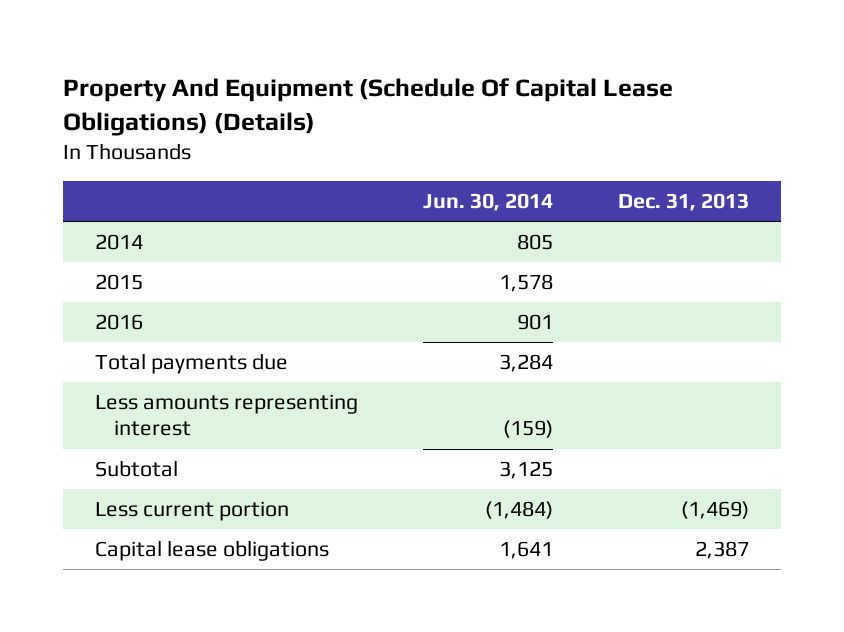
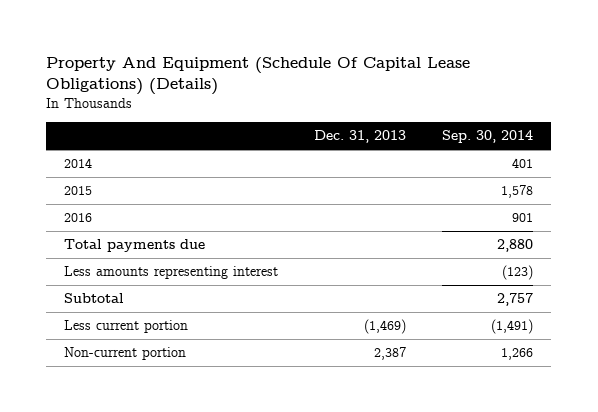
[422,192,553,211] Jun. 30, 2014 -> none
none -> [442,130,534,144] Sep. 30, 2014
[95,540,330,562] Capital lease obligations -> [64,347,187,361] Non-current portion

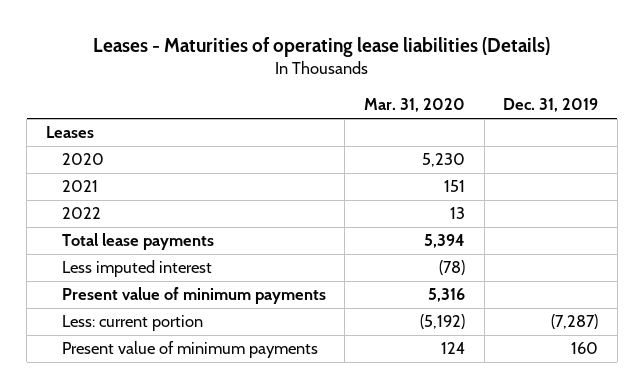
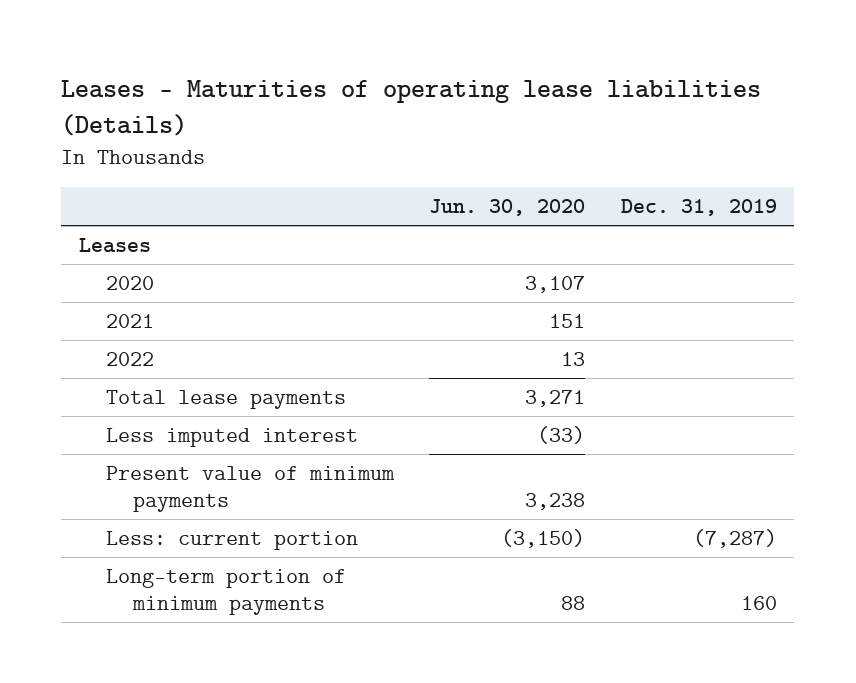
[363,98,465,113] Mar. 31, 2020 -> none
none -> [429,199,586,217] Jun. 30, 2020
[61,341,318,359] Present value of minimum payments -> [106,569,347,616] Long-term portion of minimum payments

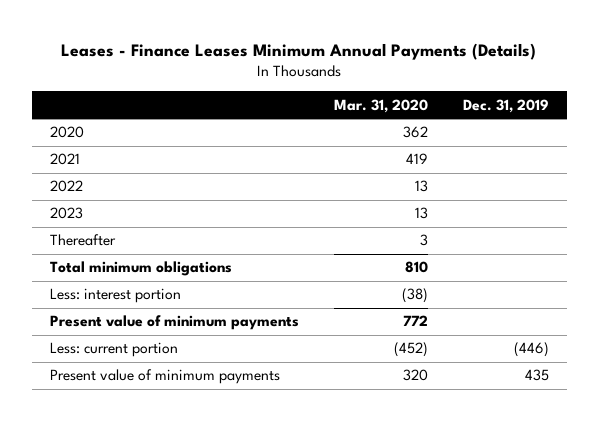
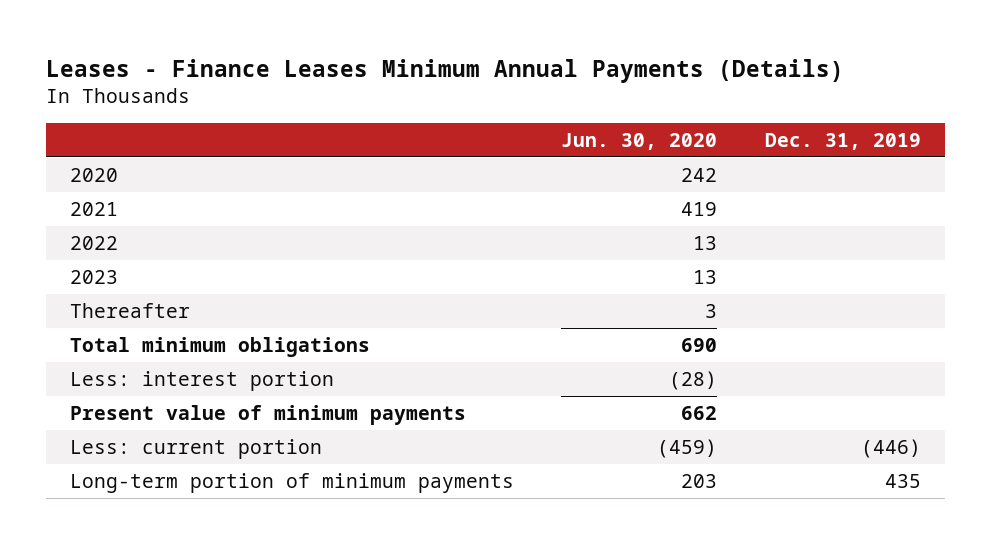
[333,98,428,113] Mar. 31, 2020 -> none
none -> [561,132,718,150] Jun. 30, 2020
[49,369,280,385] Present value of minimum payments -> [69,472,514,493] Long-term portion of minimum payments

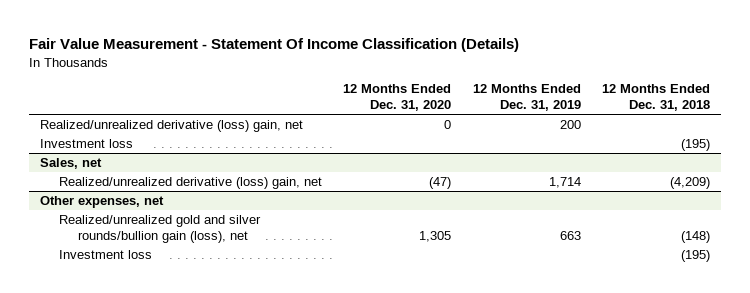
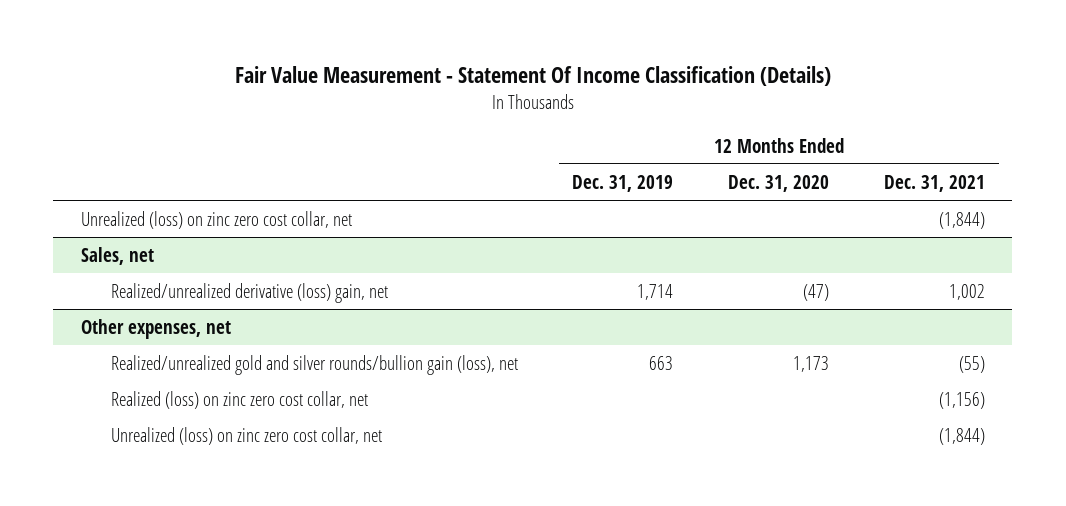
[602,84,711,112] 12 Months Ended Dec. 31, 2018 -> none
none -> [883,174,985,192] Dec. 31, 2021
[40,120,304,133] Realized/unrealized derivative (loss) gain, net -> none
[40,139,134,149] Investment loss -> none
none -> [80,210,352,229] Unrealized (loss) on zinc zero cost collar, net
[58,250,152,260] Investment loss -> none
[419,230,452,242] 1,305 -> [793,355,830,372] 1,173
none -> [110,390,368,409] Realized (loss) on zinc zero cost collar, net
none -> [110,426,382,445] Unrealized (loss) on zinc zero cost collar, net

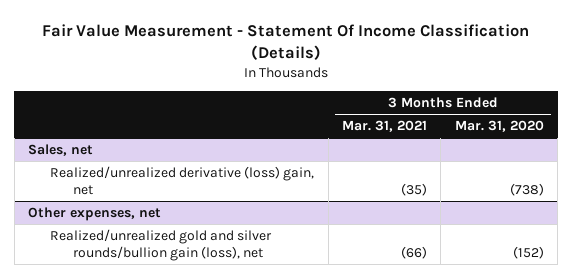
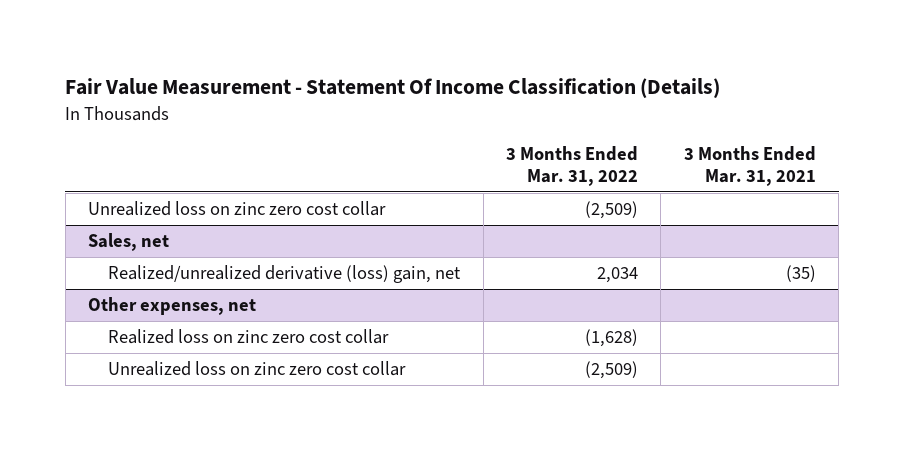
[454,120,544,133] Mar. 31, 2020 -> none
none -> [506,146,639,187] 3 Months Ended Mar. 31, 2022
none -> [88,201,387,217] Unrealized loss on zinc zero cost collar
[50,228,273,261] Realized/unrealized gold and silver rounds/bullion gain (loss), net -> none
none -> [108,329,390,345] Realized loss on zinc zero cost collar
none -> [108,361,407,377] Unrealized loss on zinc zero cost collar

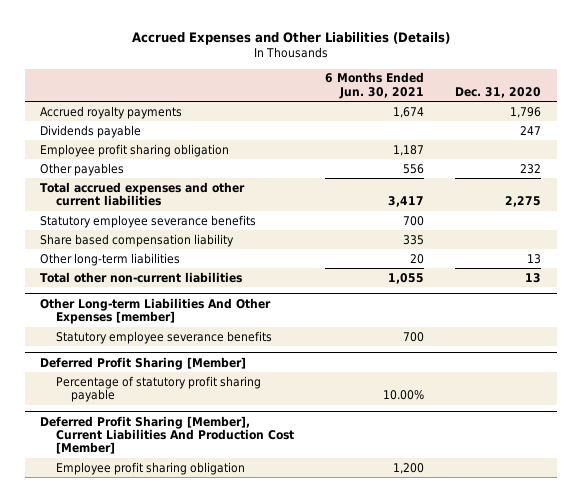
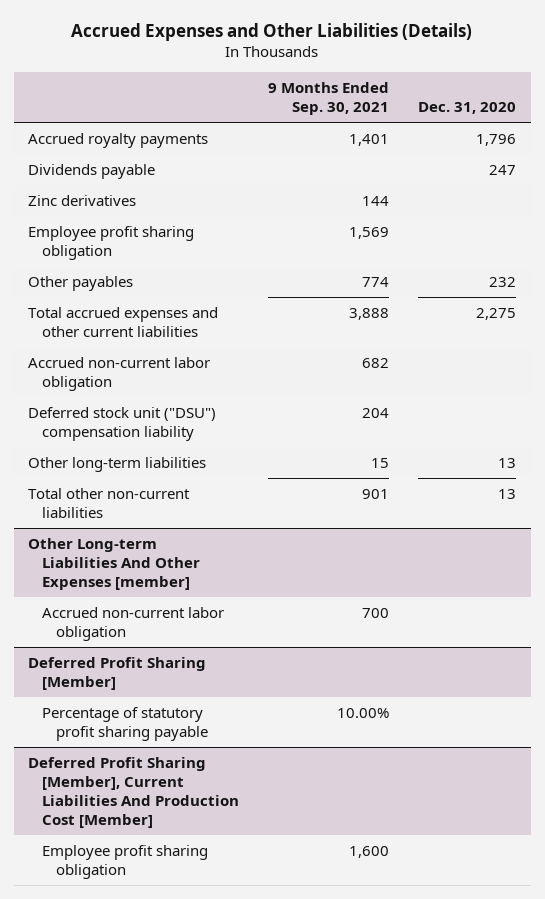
[324,72,424,99] 6 Months Ended Jun. 30, 2021 -> none
none -> [268,82,390,116] 9 Months Ended Sep. 30, 2021
none -> [28,194,137,206] Zinc derivatives
[40,214,257,228] Statutory employee severance benefits -> none
none -> [28,356,211,391] Accrued non-current labor obligation
[40,233,235,247] Share based compensation liability -> [28,406,217,441] Deferred stock unit ("DSU") compensation liability
[55,330,272,344] Statutory employee severance benefits -> none
none -> [42,606,225,641] Accrued non-current labor obligation

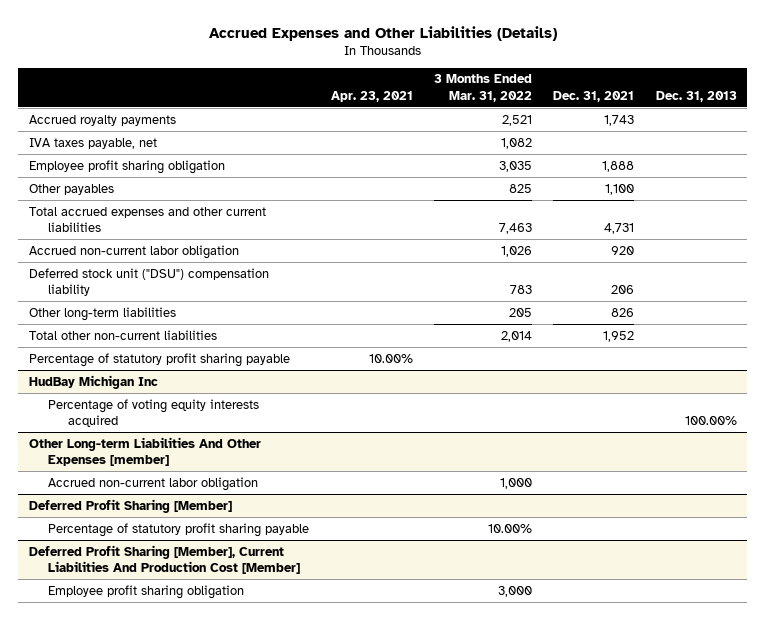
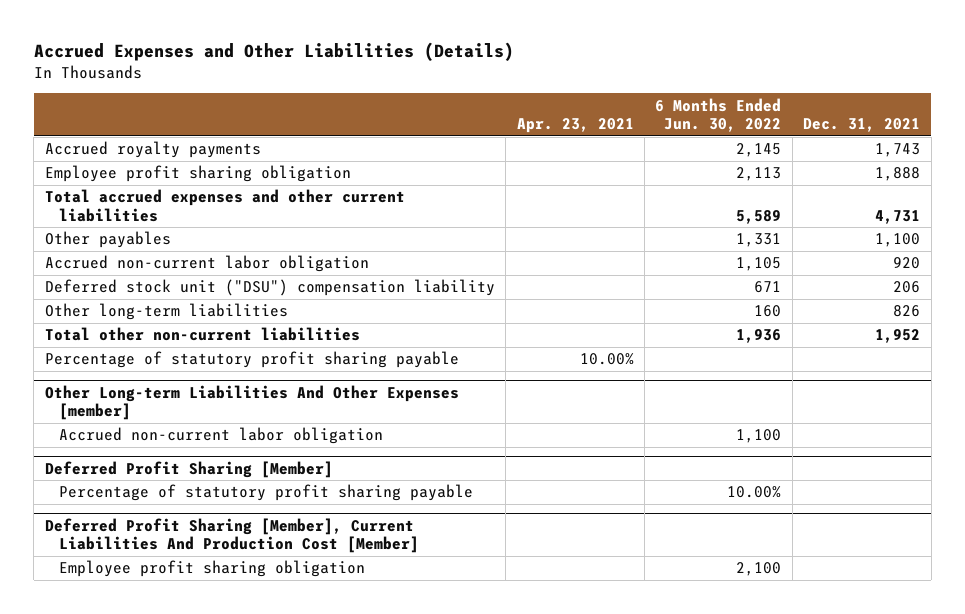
[433,74,532,102] 3 Months Ended Mar. 31, 2022 -> none
[655,90,737,102] Dec. 31, 2013 -> none
none -> [655,97,782,133] 6 Months Ended Jun. 30, 2022
[28,137,157,149] IVA taxes payable, net -> none
[28,183,114,195] Other payables -> [44,231,171,249] Other payables
[28,374,158,389] HudBay Michigan Inc -> none
[48,398,260,428] Percentage of voting equity interests acquired -> none

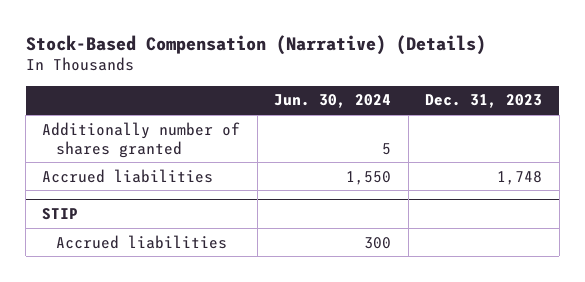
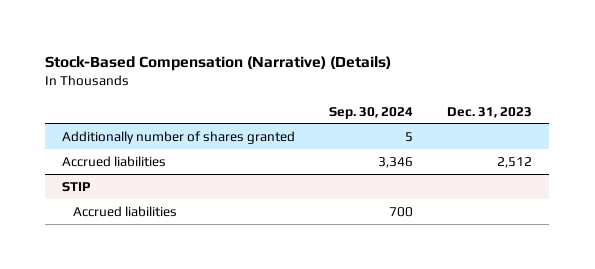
[274,94,392,109] Jun. 30, 2024 -> none
none -> [329,106,414,119] Sep. 30, 2024
[497,170,543,185] 1,748 -> [497,156,533,168] 2,512

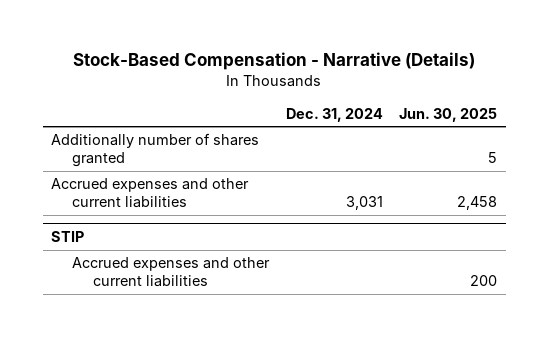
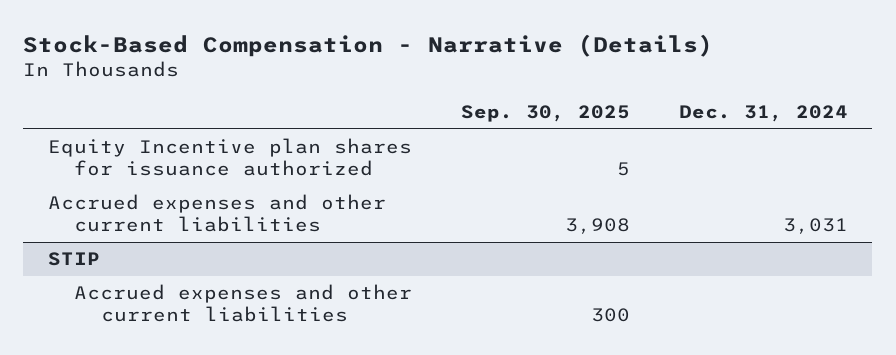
[399,107,498,122] Jun. 30, 2025 -> none
none -> [461,105,631,123] Sep. 30, 2025
[51,133,260,168] Additionally number of shares granted -> [47,138,412,176] Equity Incentive plan shares for issuance authorized

